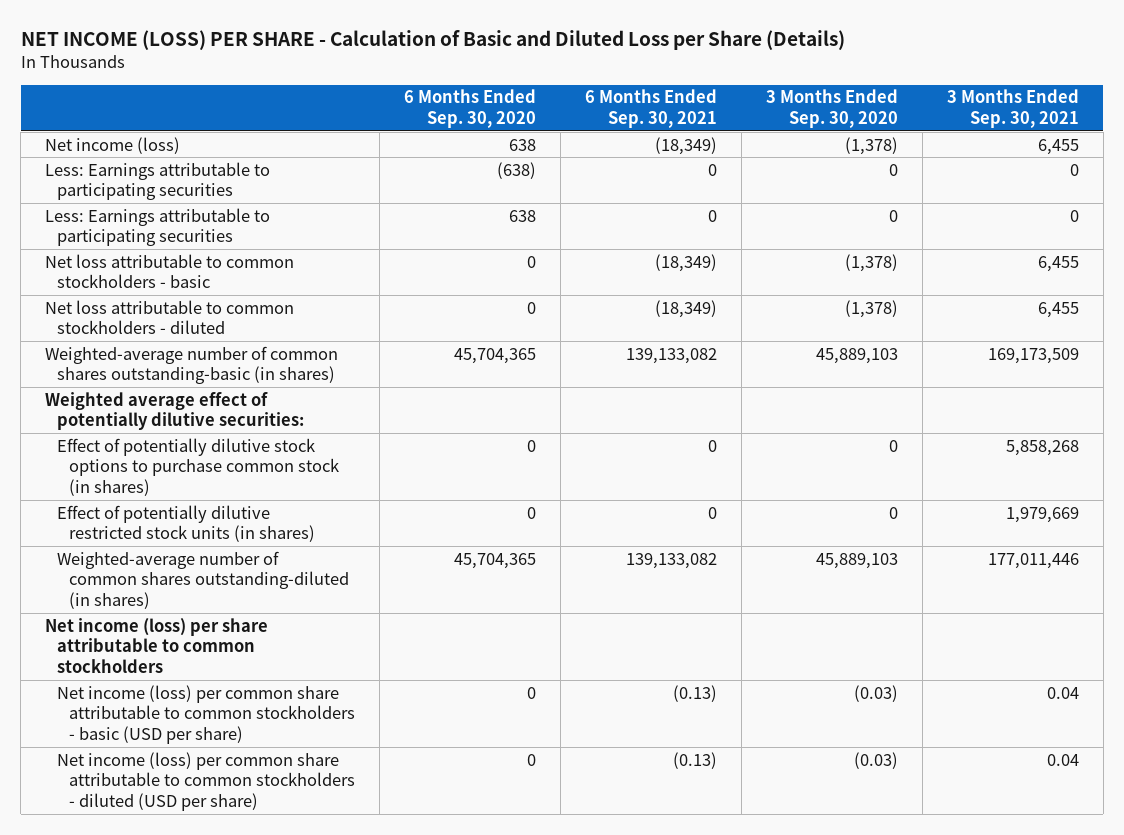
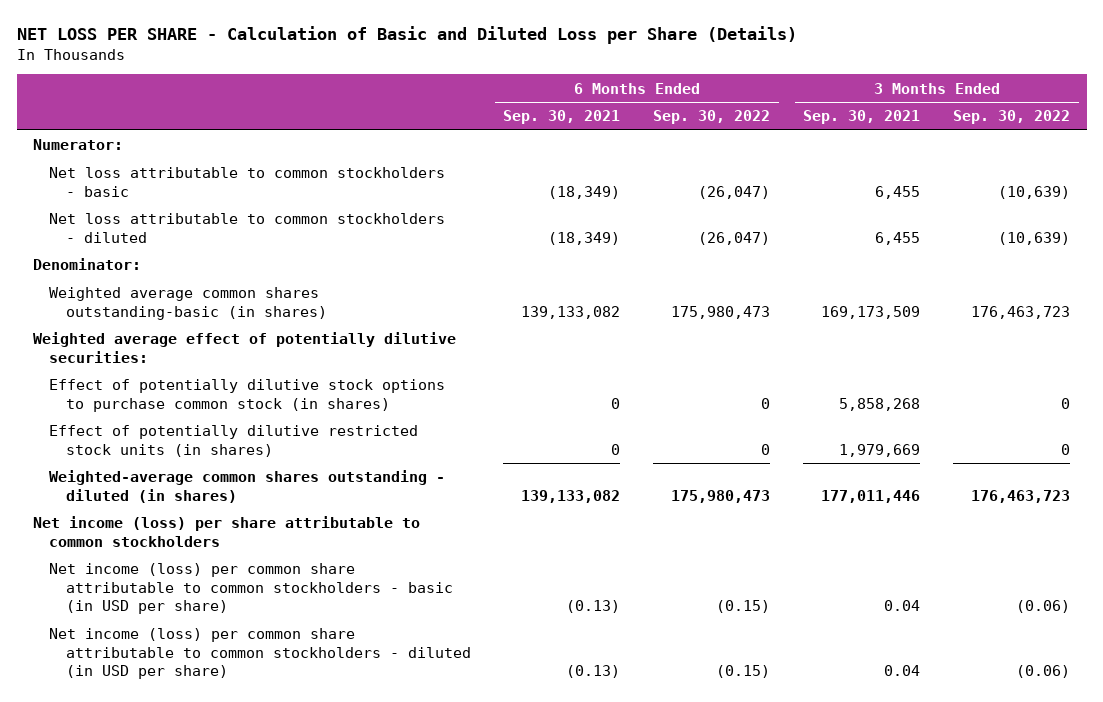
[20,30,845,51] NET INCOME (LOSS) PER SHARE - Calculation of Basic and Diluted Loss per Share (Details) -> [16,25,797,44] NET LOSS PER SHARE - Calculation of Basic and Diluted Loss per Share (Details)
[403,89,536,129] 6 Months Ended Sep. 30, 2020 -> none
[765,89,898,129] 3 Months Ended Sep. 30, 2020 -> none
none -> [653,110,771,125] Sep. 30, 2022
none -> [953,110,1071,125] Sep. 30, 2022
[45,136,181,154] Net income (loss) -> none
[45,161,271,201] Less: Earnings attributable to participating securities -> none
[45,207,271,247] Less: Earnings attributable to participating securities -> none
none -> [33,139,124,151] Numerator:
none -> [33,258,142,271] Denominator:
[45,345,339,385] Weighted-average number of common shares outstanding-basic (in shares) -> [49,287,327,320] Weighted average common shares outstanding-basic (in shares)
[57,550,349,610] Weighted-average number of common shares outstanding-diluted (in shares) -> [49,470,446,503] Weighted-average common shares outstanding - diluted (in shares)
[57,684,355,745] Net income (loss) per common share attributable to common stockholders - basic (USD per share) -> [49,563,453,615] Net income (loss) per common share attributable to common stockholders - basic (in USD per share)
[57,751,355,812] Net income (loss) per common share attributable to common stockholders - diluted (USD per share) -> [49,628,471,680] Net income (loss) per common share attributable to common stockholders - diluted (in USD per share)

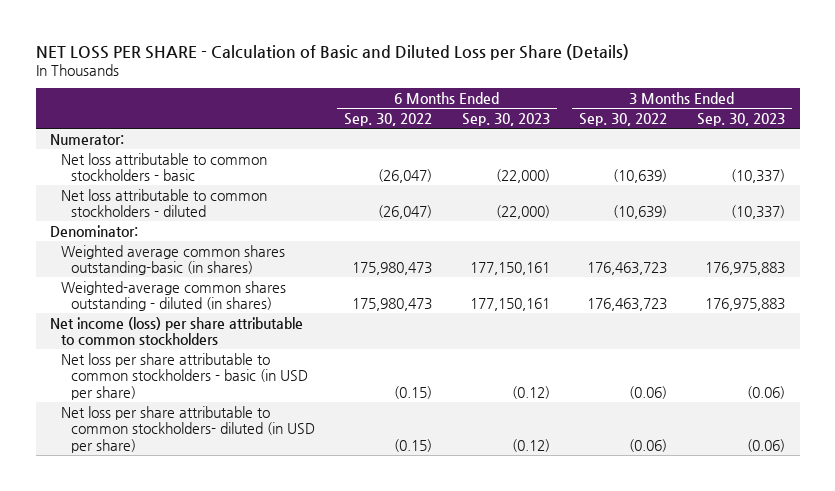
[503,110,621,125] Sep. 30, 2021 -> none
[803,110,921,125] Sep. 30, 2021 -> none
none -> [461,113,550,127] Sep. 30, 2023
none -> [696,113,785,127] Sep. 30, 2023
[33,332,457,363] Weighted average effect of potentially dilutive securities: -> none
[49,379,446,412] Effect of potentially dilutive stock options to purchase common stock (in shares) -> none
[49,425,419,457] Effect of potentially dilutive restricted stock units (in shares) -> none
[49,563,453,615] Net income (loss) per common share attributable to common stockholders - basic (in USD per share) -> [60,352,308,400] Net loss per share attributable to common stockholders - basic (in USD per share)
[49,628,471,680] Net income (loss) per common share attributable to common stockholders - diluted (in USD per share) -> [60,405,315,453] Net loss per share attributable to common stockholders- diluted (in USD per share)

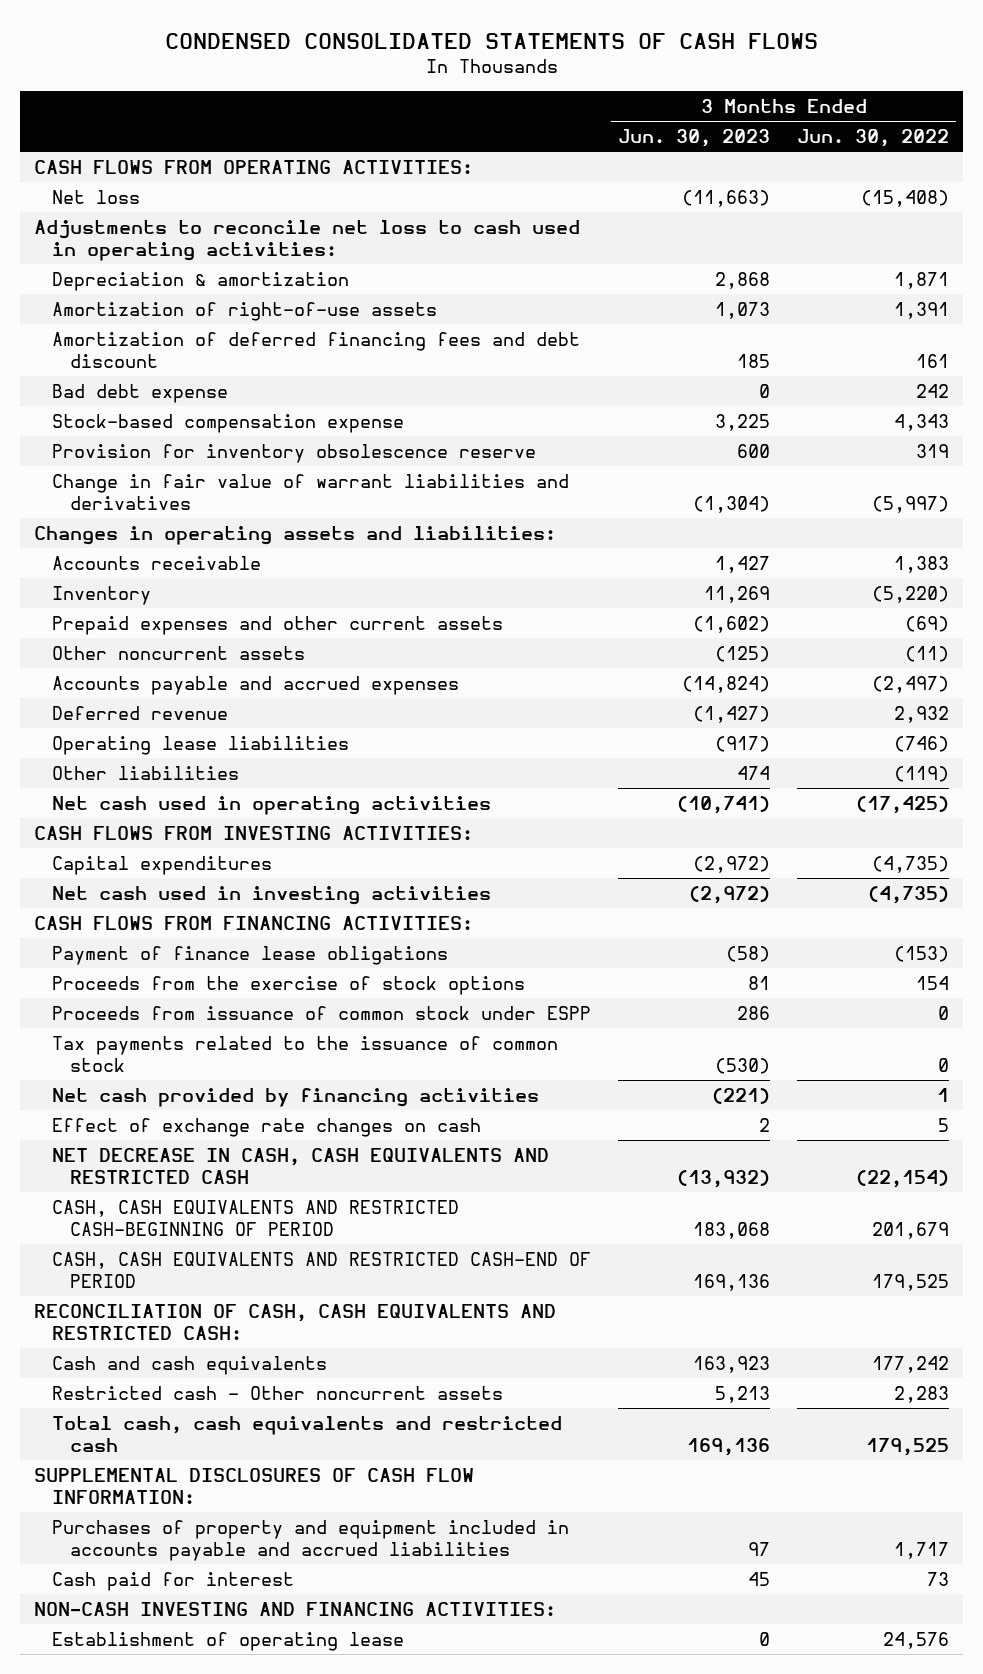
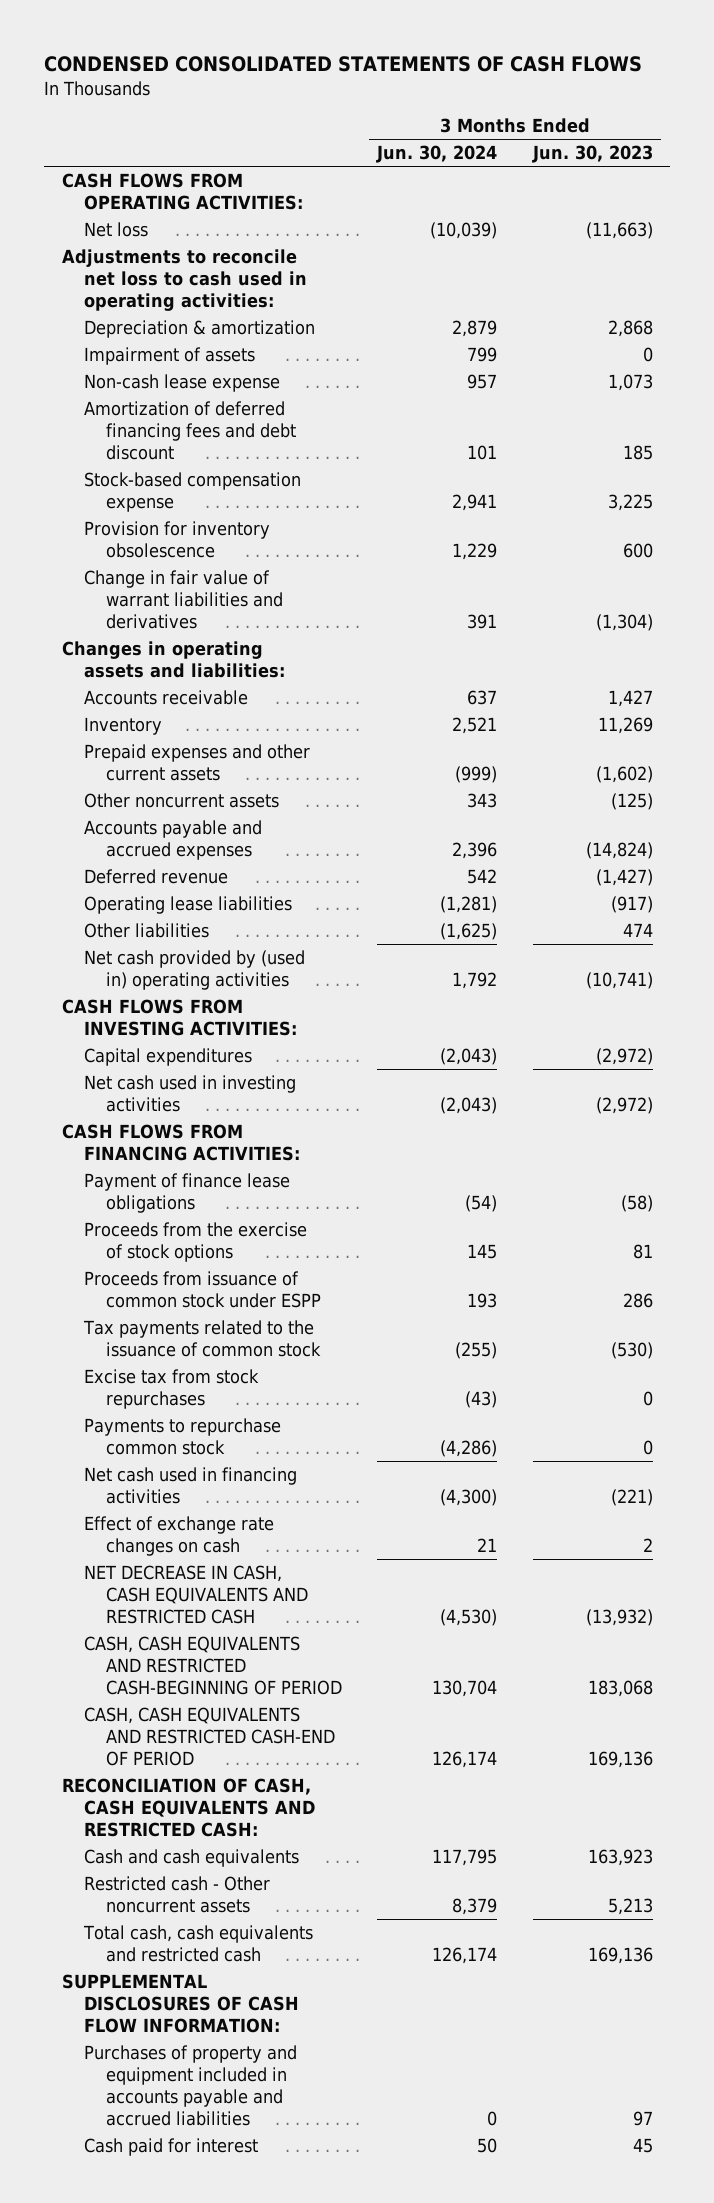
[797,129,950,148] Jun. 30, 2022 -> none
none -> [376,145,498,164] Jun. 30, 2024
none -> [83,346,255,365] Impairment of assets
[51,301,437,321] Amortization of right-of-use assets -> [83,373,280,392] Non-cash lease expense
[51,383,228,403] Bad debt expense -> none
[51,443,536,463] Provision for inventory obsolescence reserve -> [83,520,270,558] Provision for inventory obsolescence
[51,795,491,815] Net cash used in operating activities -> [83,949,305,990] Net cash provided by (used in) operating activities
none -> [83,1368,259,1409] Excise tax from stock repurchases
none -> [83,1417,281,1455] Payments to repurchase common stock
[51,1087,539,1107] Net cash provided by financing activities -> [83,1466,297,1504] Net cash used in financing activities
[33,1601,556,1616] NON-CASH INVESTING AND FINANCING ACTIVITIES: -> none
[51,1631,404,1651] Establishment of operating lease -> none

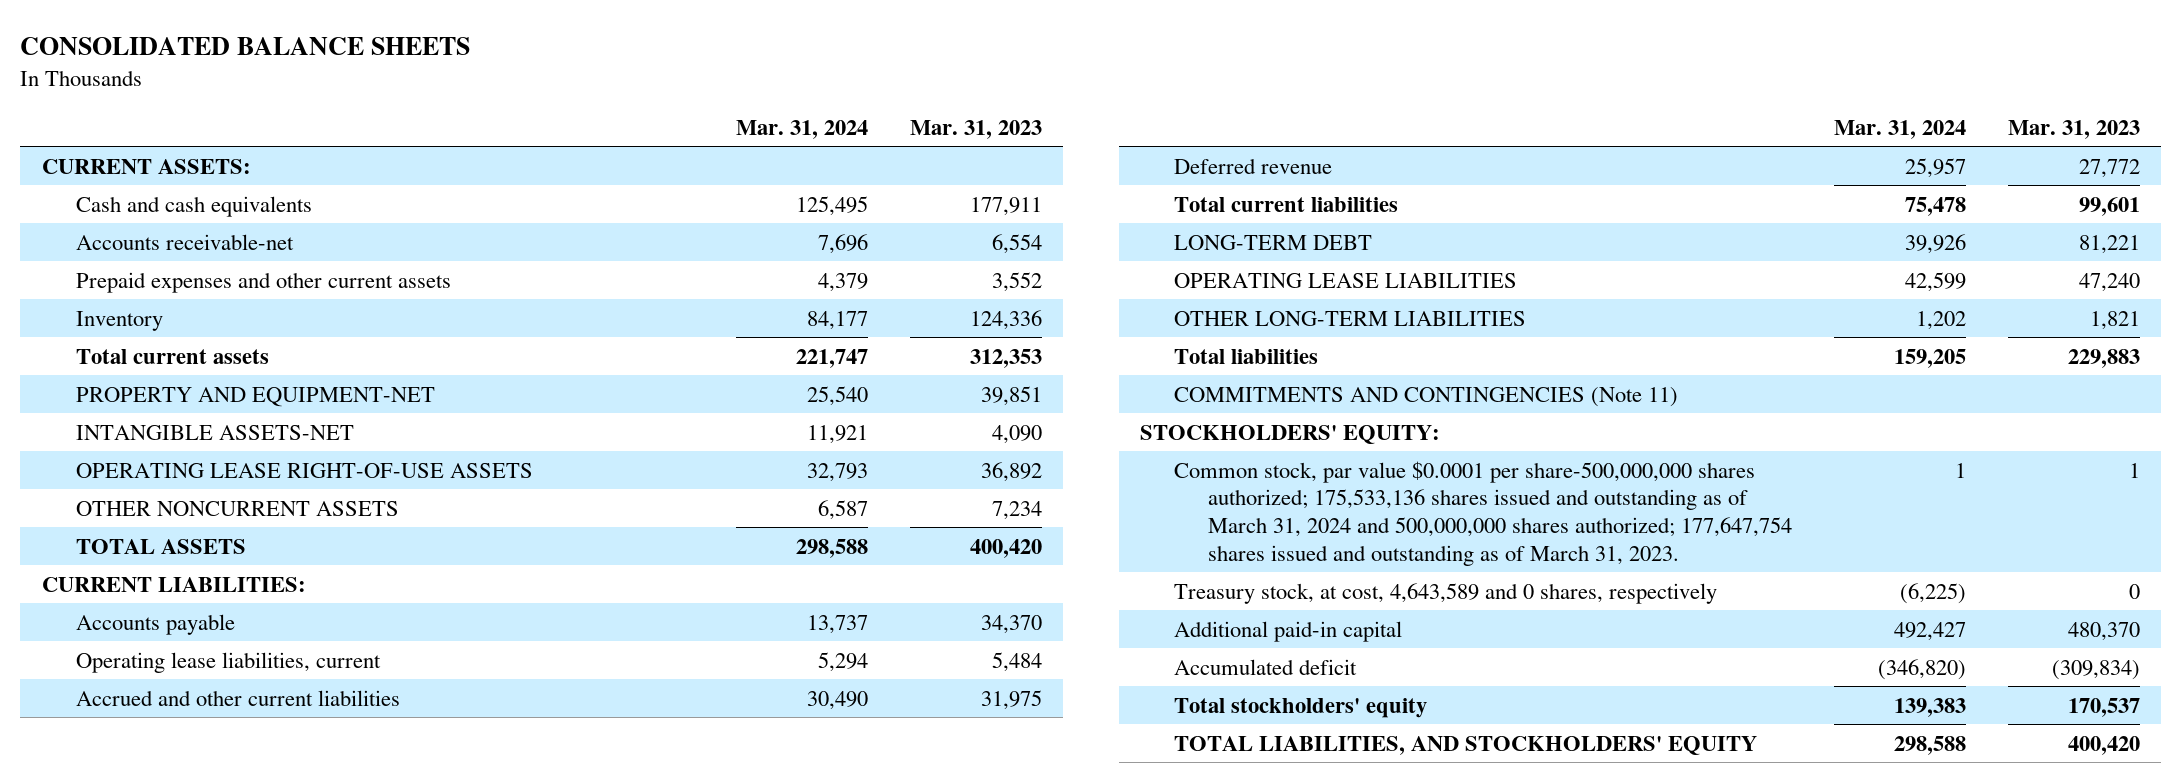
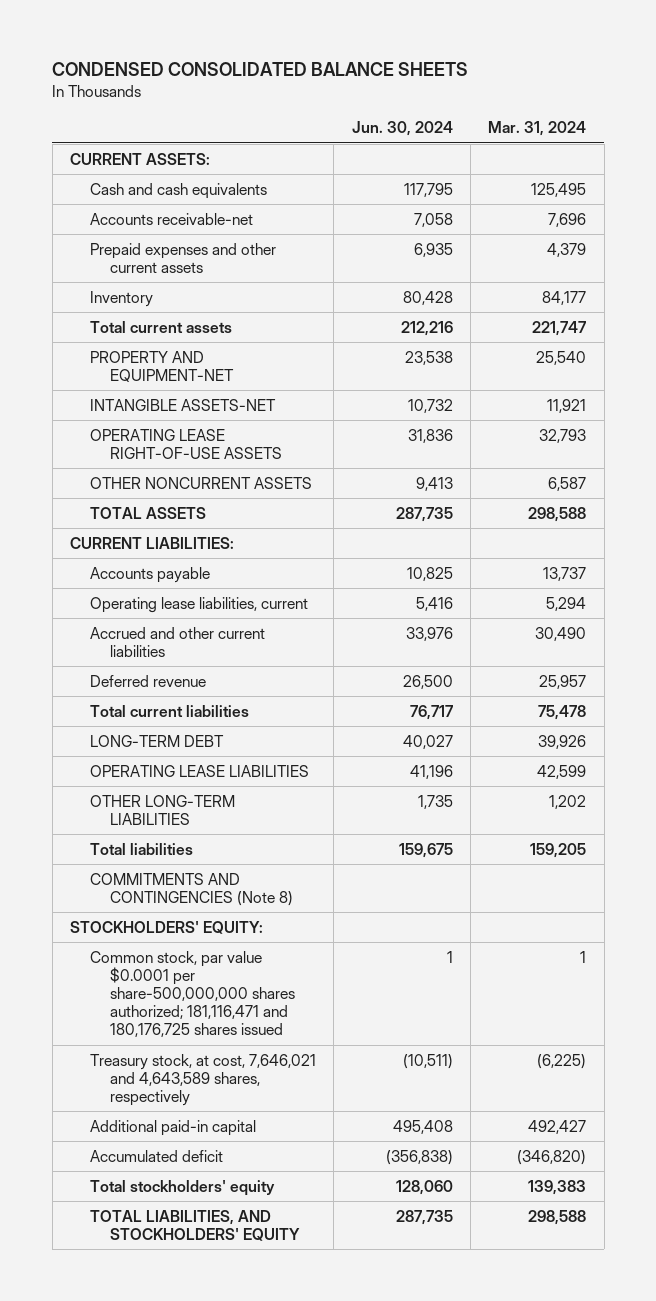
[20,37,471,56] CONSOLIDATED BALANCE SHEETS -> [52,62,469,77] CONDENSED CONSOLIDATED BALANCE SHEETS
[909,119,1042,139] Mar. 31, 2023 -> none
none -> [351,121,453,137] Jun. 30, 2024
[1174,386,1679,407] COMMITMENTS AND CONTINGENCIES (Note 11) -> [90,872,294,906] COMMITMENTS AND CONTINGENCIES (Note 8)
[1174,460,1793,566] Common stock, par value $0.0001 per share-500,000,000 shares authorized; 175,533,136 shares issued and outstanding as of March 31, 2024 and 500,000,000 shares authorized; 177,647,754 shares issued and outstanding as of March 31, 2023. -> [90,950,296,1038] Common stock, par value $0.0001 per share-500,000,000 shares authorized; 181,116,471 and 180,176,725 shares issued
[1174,582,1718,604] Treasury stock, at cost, 4,643,589 and 0 shares, respectively -> [90,1053,317,1107] Treasury stock, at cost, 7,646,021 and 4,643,589 shares, respectively

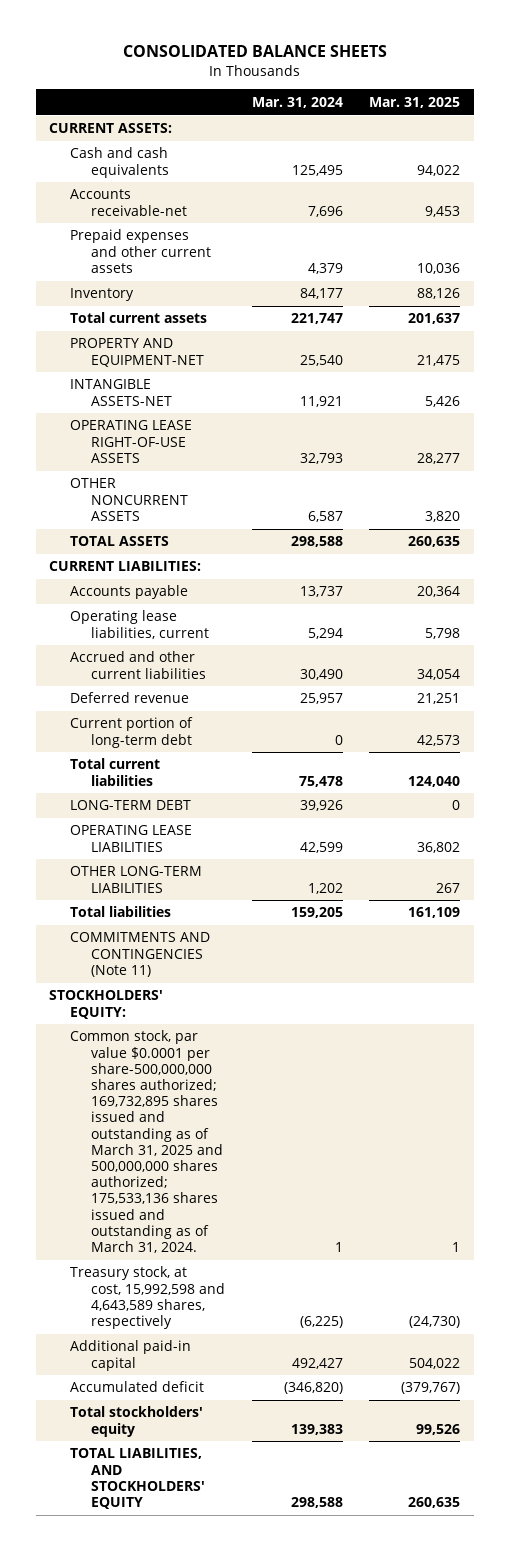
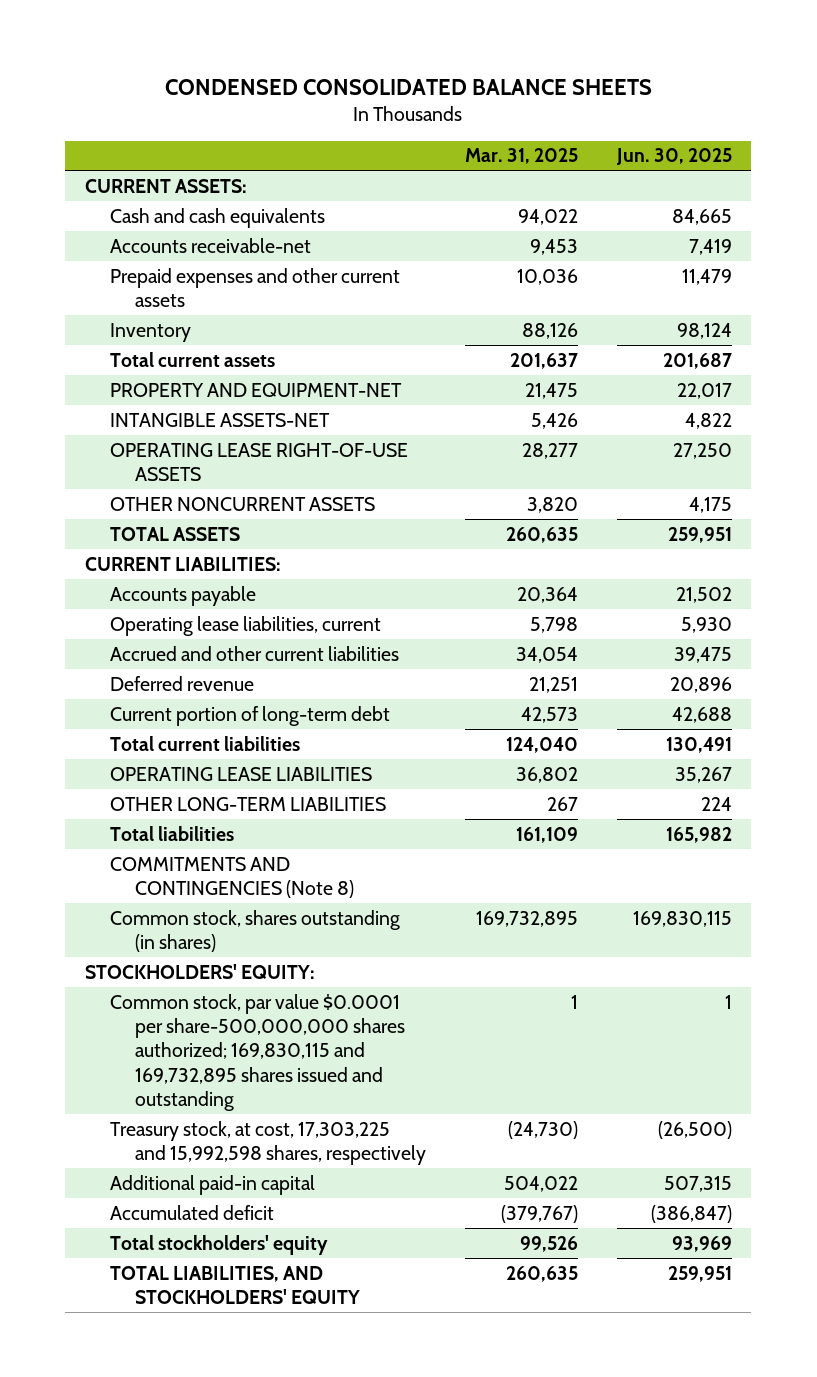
[122,45,387,58] CONSOLIDATED BALANCE SHEETS -> [165,79,653,96] CONDENSED CONSOLIDATED BALANCE SHEETS
[251,96,343,108] Mar. 31, 2024 -> none
none -> [615,148,732,166] Jun. 30, 2025
[70,800,192,811] LONG-TERM DEBT -> none
[70,932,211,977] COMMITMENTS AND CONTINGENCIES (Note 11) -> [109,856,354,898] COMMITMENTS AND CONTINGENCIES (Note 8)
none -> [109,909,400,952] Common stock, shares outstanding (in shares)
[70,1030,224,1253] Common stock, par value $0.0001 per share-500,000,000 shares authorized; 169,732,895 shares issued and outstanding as of March 31, 2025 and 500,000,000 shares authorized; 175,533,136 shares issued and outstanding as of March 31, 2024. -> [109,993,405,1111] Common stock, par value $0.0001 per share-500,000,000 shares authorized; 169,830,115 and 169,732,895 shares issued and outstanding
[70,1266,226,1330] Treasury stock, at cost, 15,992,598 and 4,643,589 shares, respectively -> [109,1120,426,1165] Treasury stock, at cost, 17,303,225 and 15,992,598 shares, respectively

